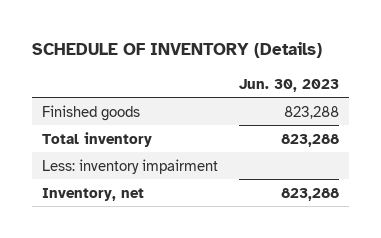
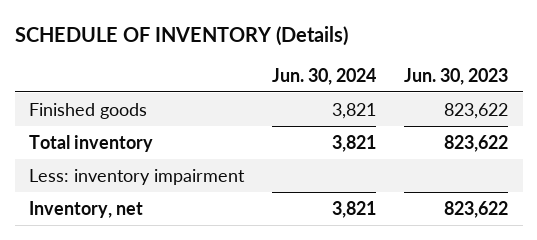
none -> [272,67,377,85] Jun. 30, 2024
[283,105,339,119] 823,288 -> [444,102,509,119] 823,622
[280,133,339,147] 823,288 -> [444,134,509,152] 823,622
[280,187,339,201] 823,288 -> [444,200,509,218] 823,622

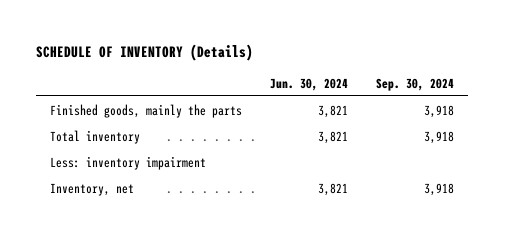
[404,67,509,85] Jun. 30, 2023 -> none
none -> [376,77,455,91] Sep. 30, 2024
[29,102,148,119] Finished goods -> [50,103,243,118] Finished goods, mainly the parts

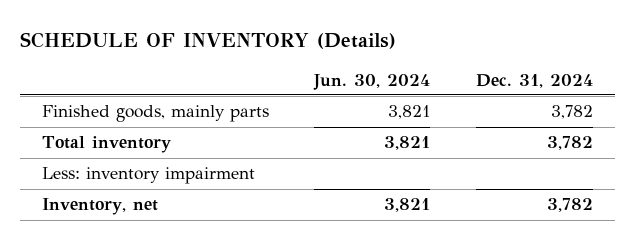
[376,77,455,91] Sep. 30, 2024 -> none
none -> [475,73,593,88] Dec. 31, 2024
[50,103,243,118] Finished goods, mainly the parts -> [42,105,270,123] Finished goods, mainly parts

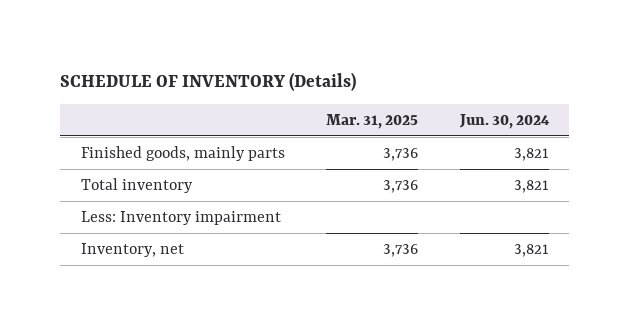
[475,73,593,88] Dec. 31, 2024 -> none
none -> [326,113,419,129] Mar. 31, 2025
[42,167,256,185] Less: inventory impairment -> [80,210,281,225] Less: Inventory impairment

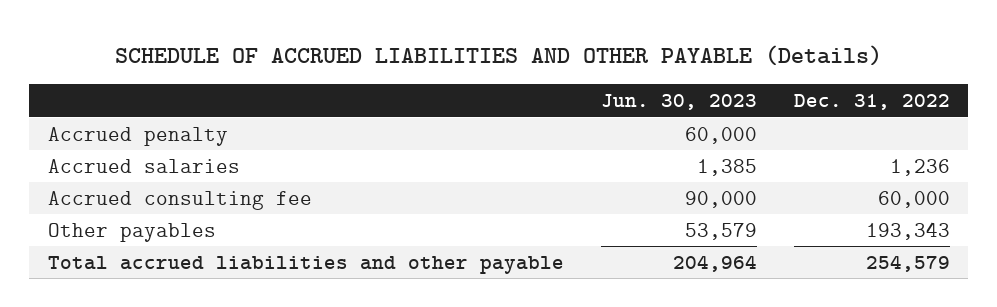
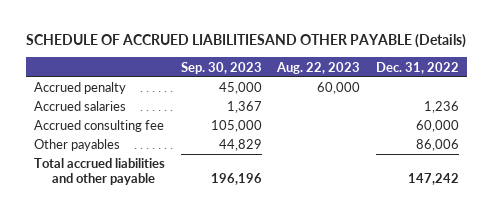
[114,44,882,66] SCHEDULE OF ACCRUED LIABILITIES AND OTHER PAYABLE (Details) -> [26,34,467,49] SCHEDULE OF ACCRUED LIABILITIESAND OTHER PAYABLE (Details)
[600,93,757,110] Jun. 30, 2023 -> none
none -> [180,61,262,74] Sep. 30, 2023
none -> [276,61,361,74] Aug. 22, 2023
[865,221,950,240] 193,343 -> [416,139,460,152] 86,006
[865,254,950,272] 254,579 -> [408,172,460,185] 147,242

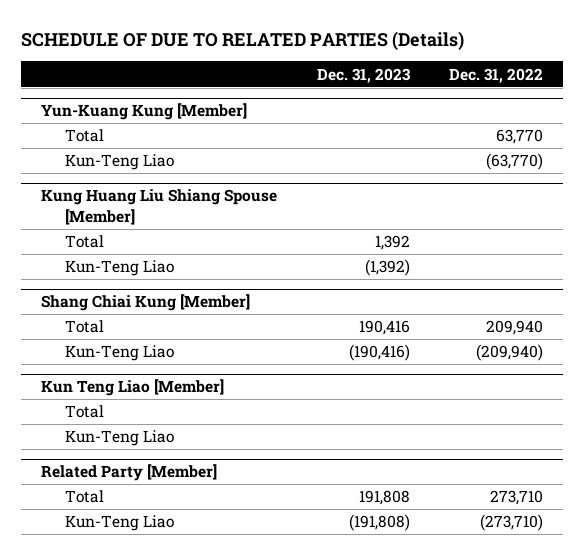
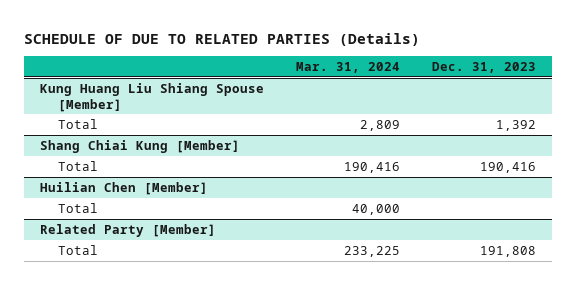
[449,67,544,83] Dec. 31, 2022 -> none
none -> [296,62,401,74] Mar. 31, 2024
[41,103,248,121] Yun-Kuang Kung [Member] -> none
[65,129,105,143] Total -> none
[65,154,175,171] Kun-Teng Liao -> none
[65,260,175,277] Kun-Teng Liao -> none
[65,345,175,362] Kun-Teng Liao -> none
[41,379,225,397] Kun Teng Liao [Member] -> none
none -> [40,181,209,195] Huilian Chen [Member]
[65,430,175,447] Kun-Teng Liao -> none
[65,515,175,532] Kun-Teng Liao -> none

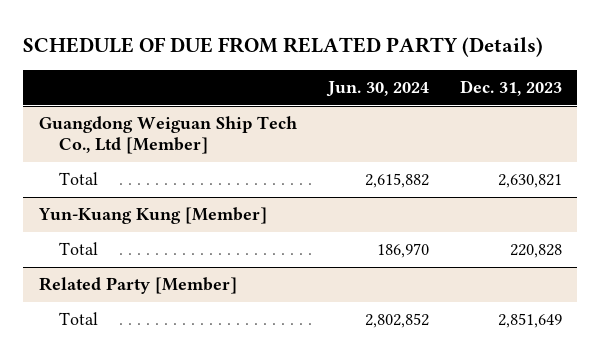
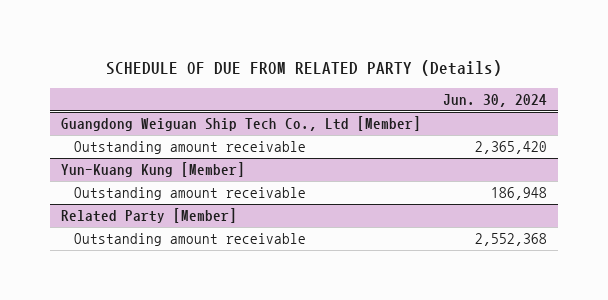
[459,80,562,97] Dec. 31, 2023 -> none
[58,172,98,186] Total -> none
none -> [74,141,307,155] Outstanding amount receivable
[58,242,98,256] Total -> none
none -> [74,187,307,201] Outstanding amount receivable
[58,312,98,326] Total -> none
none -> [74,233,307,247] Outstanding amount receivable

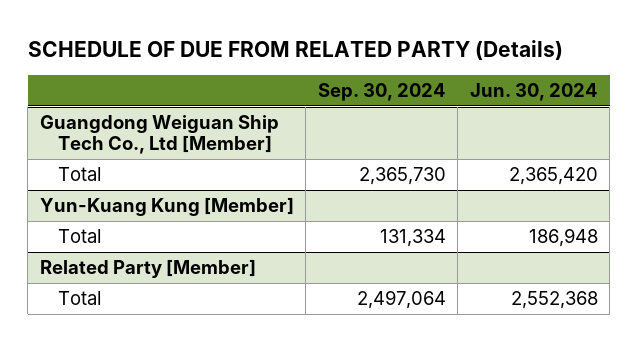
none -> [317,83,446,102] Sep. 30, 2024
[74,141,307,155] Outstanding amount receivable -> [58,167,102,182] Total
[74,187,307,201] Outstanding amount receivable -> [58,229,102,244] Total
[74,233,307,247] Outstanding amount receivable -> [58,291,102,306] Total

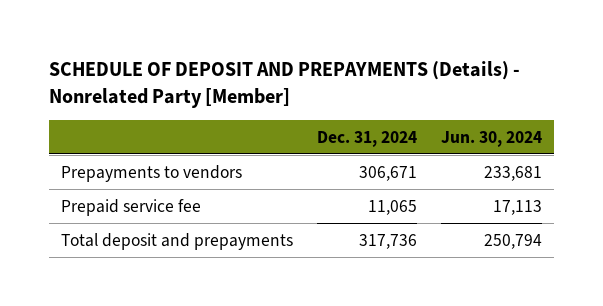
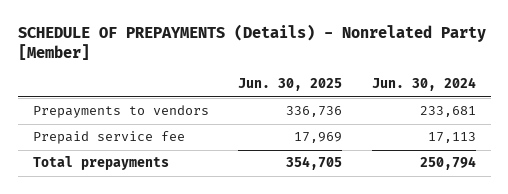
[49,60,521,108] SCHEDULE OF DEPOSIT AND PREPAYMENTS (Details) - Nonrelated Party [Member] -> [17,23,486,60] SCHEDULE OF PREPAYMENTS (Details) - Nonrelated Party [Member]
[317,130,418,147] Dec. 31, 2024 -> none
none -> [238,78,343,92] Jun. 30, 2025
[61,232,294,250] Total deposit and prepayments -> [32,156,169,171] Total prepayments

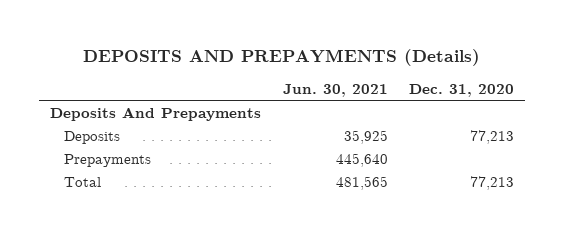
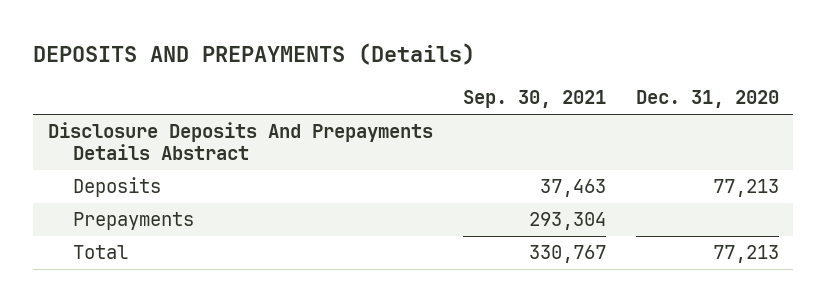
[282,83,388,97] Jun. 30, 2021 -> none
none -> [462,90,606,109] Sep. 30, 2021
[50,106,262,121] Deposits And Prepayments -> [48,122,434,161] Disclosure Deposits And Prepayments Details Abstract

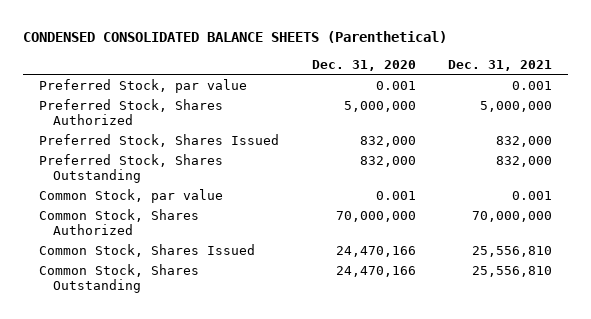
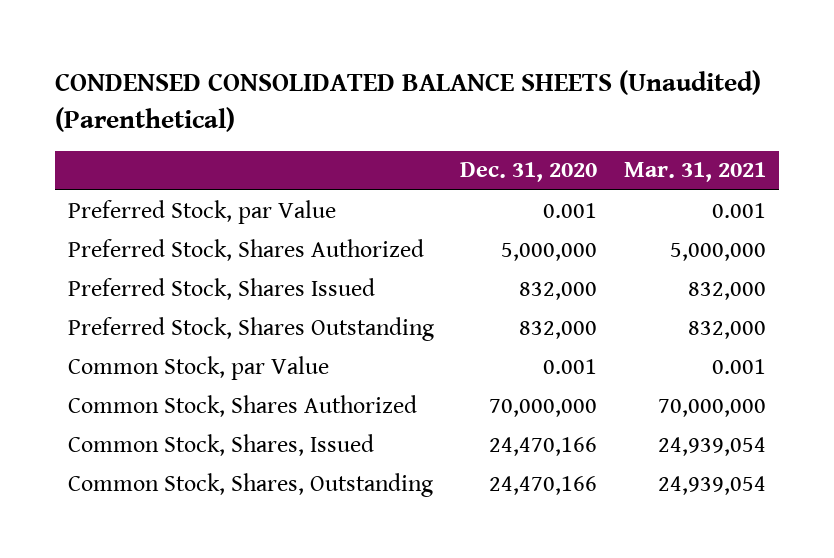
[23,31,448,44] CONDENSED CONSOLIDATED BALANCE SHEETS (Parenthetical) -> [55,70,762,132] CONDENSED CONSOLIDATED BALANCE SHEETS (Unaudited) (Parenthetical)
[447,60,552,72] Dec. 31, 2021 -> none
none -> [623,162,766,183] Mar. 31, 2021
[39,79,248,94] Preferred Stock, par value -> [68,199,337,224] Preferred Stock, par Value
[39,189,224,204] Common Stock, par value -> [68,355,330,380] Common Stock, par Value
[39,244,256,258] Common Stock, Shares Issued -> [68,433,375,456] Common Stock, Shares, Issued
[39,264,200,294] Common Stock, Shares Outstanding -> [68,472,434,497] Common Stock, Shares, Outstanding

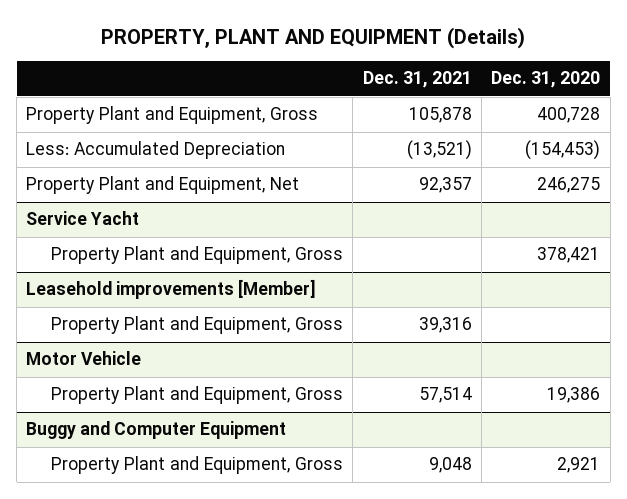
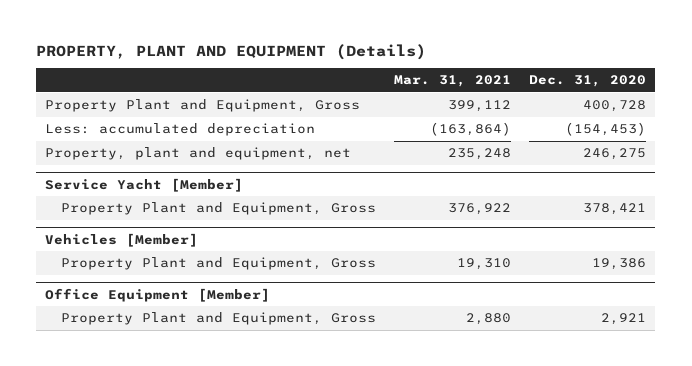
[362,71,472,89] Dec. 31, 2021 -> none
none -> [394,75,512,88] Mar. 31, 2021
[26,141,286,160] Less: Accumulated Depreciation -> [45,123,316,137] Less: accumulated depreciation
[26,176,300,195] Property Plant and Equipment, Net -> [45,147,352,161] Property, plant and equipment, net
[26,211,140,226] Service Yacht -> [45,177,244,192] Service Yacht [Member]
[26,279,317,300] Leasehold improvements [Member] -> none
[50,316,343,335] Property Plant and Equipment, Gross -> none
[26,351,142,366] Motor Vehicle -> [45,232,199,247] Vehicles [Member]
[26,421,287,440] Buggy and Computer Equipment -> none
none -> [45,287,271,302] Office Equipment [Member]

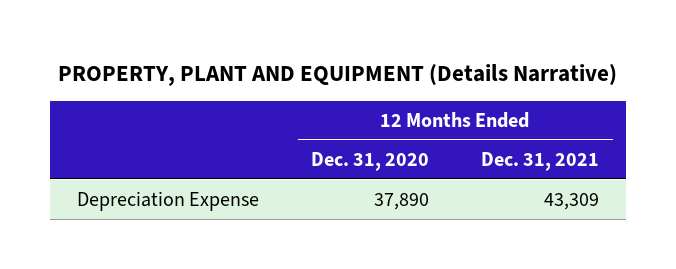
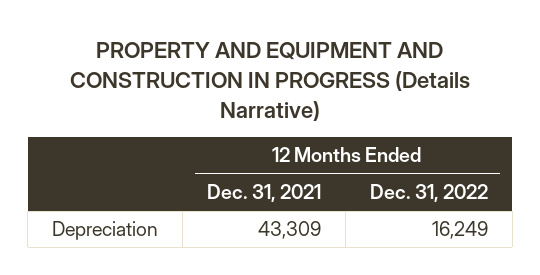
[58,64,618,87] PROPERTY, PLANT AND EQUIPMENT (Details Narrative) -> [69,41,470,121] PROPERTY AND EQUIPMENT AND CONSTRUCTION IN PROGRESS (Details Narrative)
[311,151,430,171] Dec. 31, 2020 -> none
none -> [369,183,488,202] Dec. 31, 2022
[76,191,259,212] Depreciation Expense -> [52,221,159,241] Depreciation

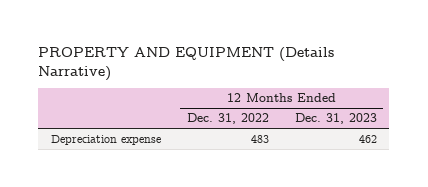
[69,41,470,121] PROPERTY AND EQUIPMENT AND CONSTRUCTION IN PROGRESS (Details Narrative) -> [38,47,335,81] PROPERTY AND EQUIPMENT (Details Narrative)
[206,183,321,202] Dec. 31, 2021 -> none
none -> [294,113,377,125] Dec. 31, 2023
[52,221,159,241] Depreciation -> [51,135,162,146] Depreciation expense
[431,221,488,240] 16,249 -> [250,135,269,144] 483

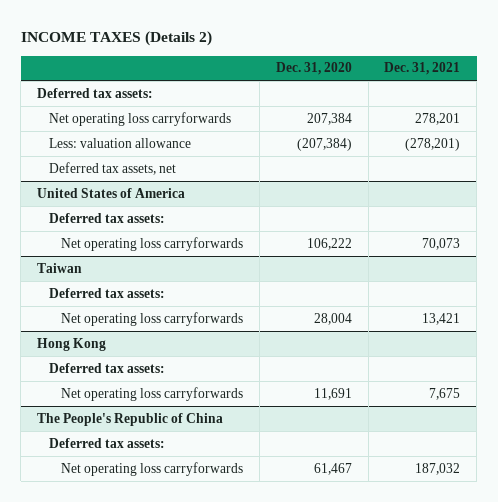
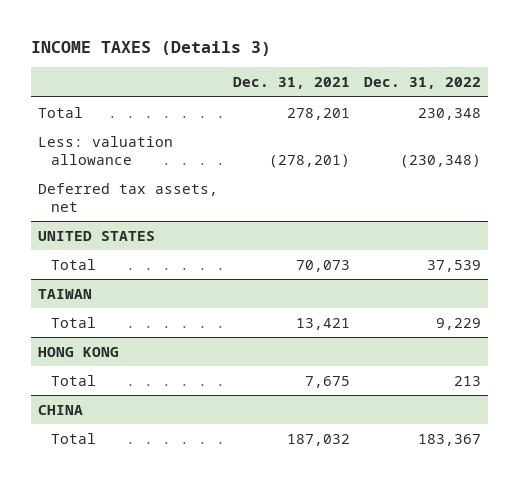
[20,31,212,47] INCOME TAXES (Details 2) -> [30,41,271,57] INCOME TAXES (Details 3)
[275,62,352,76] Dec. 31, 2020 -> none
none -> [364,77,482,90] Dec. 31, 2022
[37,87,154,98] Deferred tax assets: -> none
[49,111,232,126] Net operating loss carryforwards -> [38,106,84,118] Total
[49,212,166,223] Deferred tax assets: -> none
[49,287,166,298] Deferred tax assets: -> none
[49,362,166,373] Deferred tax assets: -> none
[49,437,166,448] Deferred tax assets: -> none
[37,187,186,198] United States of America -> [38,230,156,241] UNITED STATES
[61,236,244,251] Net operating loss carryforwards -> [50,258,96,270] Total
[37,262,83,273] Taiwan -> [38,288,93,299] TAIWAN
[61,311,244,326] Net operating loss carryforwards -> [50,316,96,328] Total
[37,337,107,351] Hong Kong -> [38,346,120,357] HONG KONG
[61,386,244,401] Net operating loss carryforwards -> [50,374,96,386] Total
[37,412,224,426] The People's Republic of China -> [38,404,84,415] CHINA
[61,461,244,476] Net operating loss carryforwards -> [50,432,96,444] Total

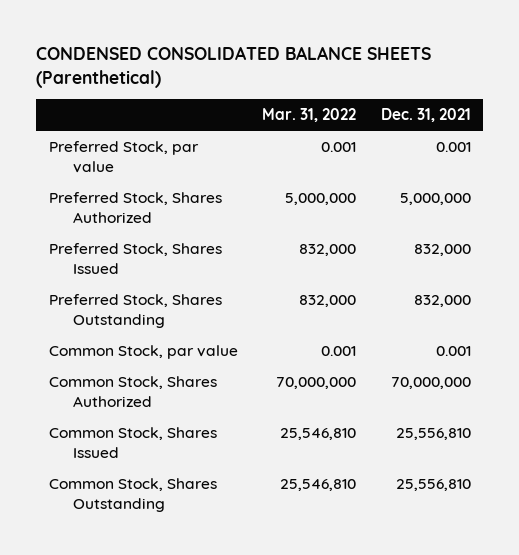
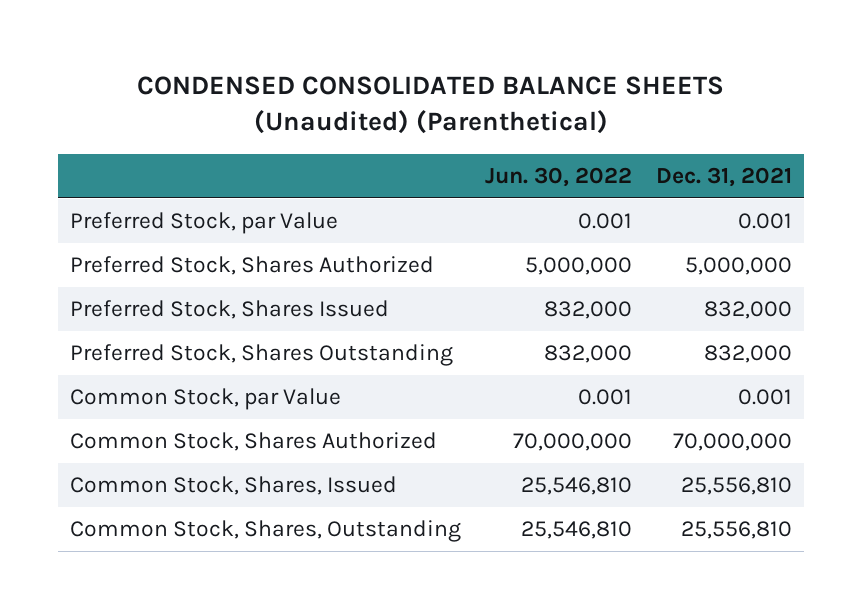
[36,46,432,88] CONDENSED CONSOLIDATED BALANCE SHEETS (Parenthetical) -> [137,76,725,135] CONDENSED CONSOLIDATED BALANCE SHEETS (Unaudited) (Parenthetical)
[262,108,357,123] Mar. 31, 2022 -> none
none -> [485,166,633,187] Jun. 30, 2022
[48,141,199,173] Preferred Stock, par value -> [70,212,339,235] Preferred Stock, par Value
[48,345,238,360] Common Stock, par value -> [70,388,342,411] Common Stock, par Value
[48,427,217,458] Common Stock, Shares Issued -> [70,476,398,496] Common Stock, Shares, Issued
[48,478,217,512] Common Stock, Shares Outstanding -> [70,520,462,543] Common Stock, Shares, Outstanding

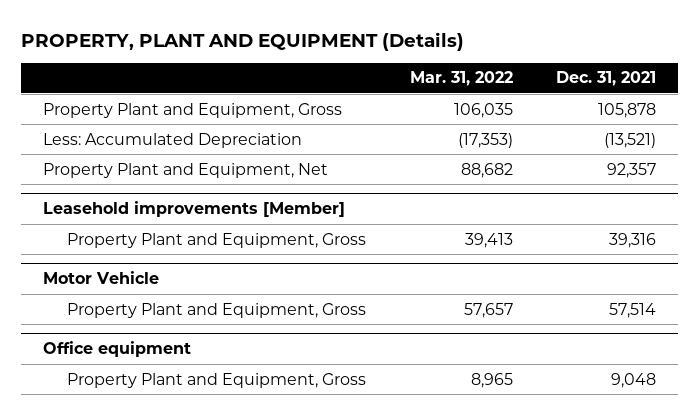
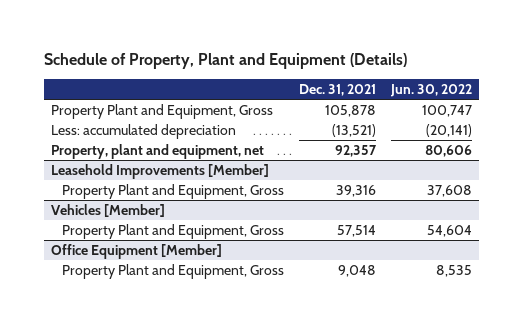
[21,31,465,51] PROPERTY, PLANT AND EQUIPMENT (Details) -> [43,53,407,70] Schedule of Property, Plant and Equipment (Details)
[409,71,513,87] Mar. 31, 2022 -> none
none -> [389,83,472,97] Jun. 30, 2022
[43,132,303,148] Less: Accumulated Depreciation -> [51,123,237,139] Less: accumulated depreciation
[43,162,329,178] Property Plant and Equipment, Net -> [51,143,265,159] Property, plant and equipment, net
[43,201,346,218] Leasehold improvements [Member] -> [51,163,270,179] Leasehold Improvements [Member]
[43,271,160,285] Motor Vehicle -> [51,203,166,217] Vehicles [Member]
[43,341,192,358] Office equipment -> [51,243,223,259] Office Equipment [Member]

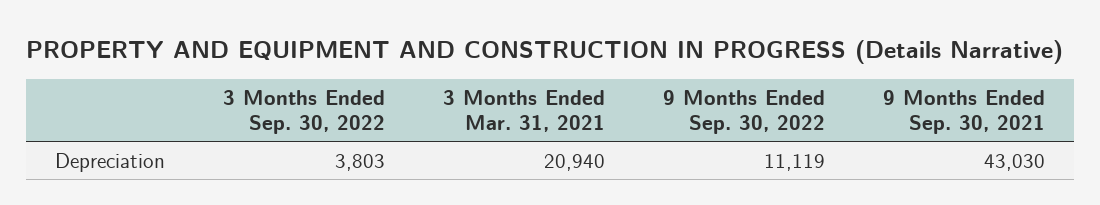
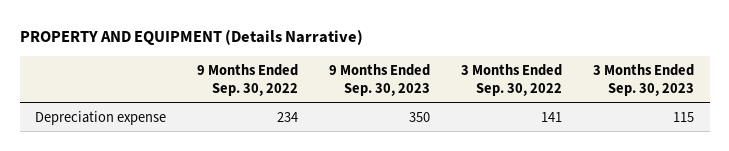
[26,40,1064,65] PROPERTY AND EQUIPMENT AND CONSTRUCTION IN PROGRESS (Details Narrative) -> [19,29,363,46] PROPERTY AND EQUIPMENT (Details Narrative)
[442,89,605,132] 3 Months Ended Mar. 31, 2021 -> none
[882,89,1045,134] 9 Months Ended Sep. 30, 2021 -> none
none -> [329,63,431,97] 9 Months Ended Sep. 30, 2023
none -> [593,63,695,97] 3 Months Ended Sep. 30, 2023
[55,152,166,172] Depreciation -> [35,110,167,125] Depreciation expense
[335,153,386,171] 3,803 -> [541,111,563,122] 141
[763,153,825,171] 11,119 -> [277,111,299,122] 234

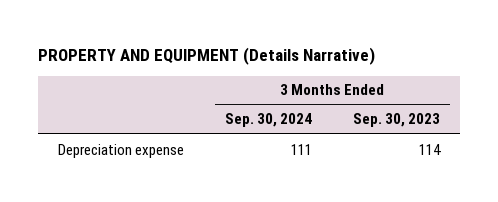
[197,63,299,97] 9 Months Ended Sep. 30, 2022 -> none
[329,63,431,97] 9 Months Ended Sep. 30, 2023 -> none
[461,63,563,97] 3 Months Ended Sep. 30, 2022 -> none
none -> [224,113,312,128] Sep. 30, 2024
[673,111,695,122] 115 -> [418,143,441,155] 114

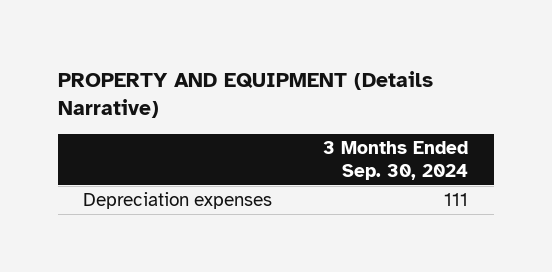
[352,113,440,128] Sep. 30, 2023 -> none
[58,143,185,158] Depreciation expense -> [83,192,273,210] Depreciation expenses

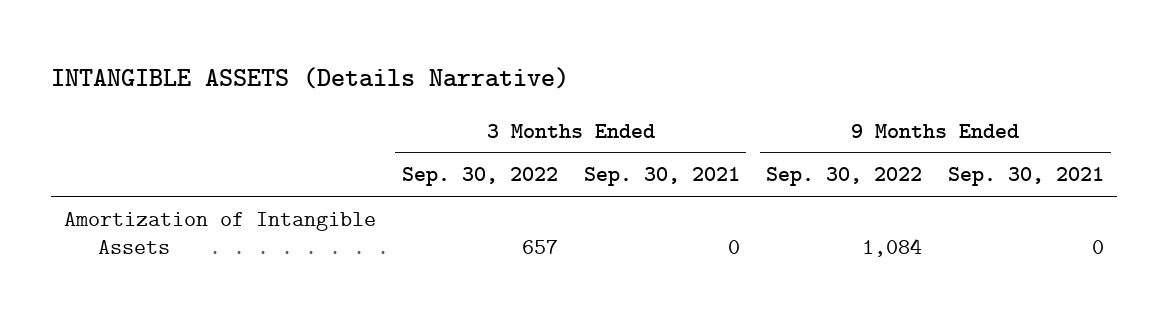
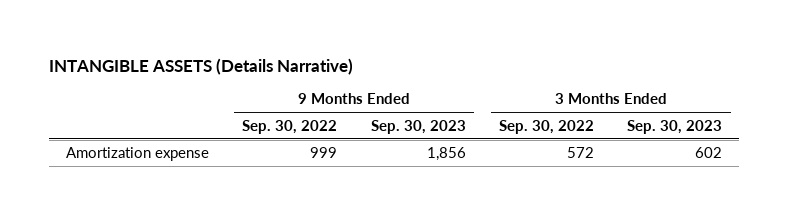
[583,167,740,187] Sep. 30, 2021 -> none
[948,167,1105,187] Sep. 30, 2021 -> none
none -> [370,119,466,134] Sep. 30, 2023
none -> [627,119,723,134] Sep. 30, 2023
[63,211,376,255] Amortization of Intangible Assets -> [65,147,209,162] Amortization expense
[521,240,558,255] 657 -> [566,147,594,159] 572
[862,238,923,258] 1,084 -> [310,147,338,159] 999

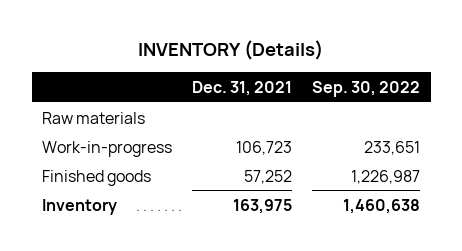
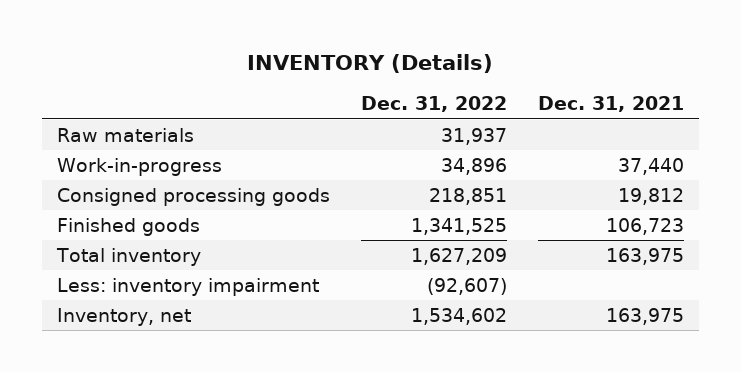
[312,80,421,97] Sep. 30, 2022 -> none
none -> [360,96,507,113] Dec. 31, 2022
[236,140,293,155] 106,723 -> [617,157,684,175] 37,440
none -> [56,187,330,206] Consigned processing goods
[244,169,293,184] 57,252 -> [605,217,684,235] 106,723
none -> [55,247,201,266] Total inventory
none -> [56,277,319,296] Less: inventory impairment
[41,198,117,215] Inventory -> [56,307,191,326] Inventory, net

